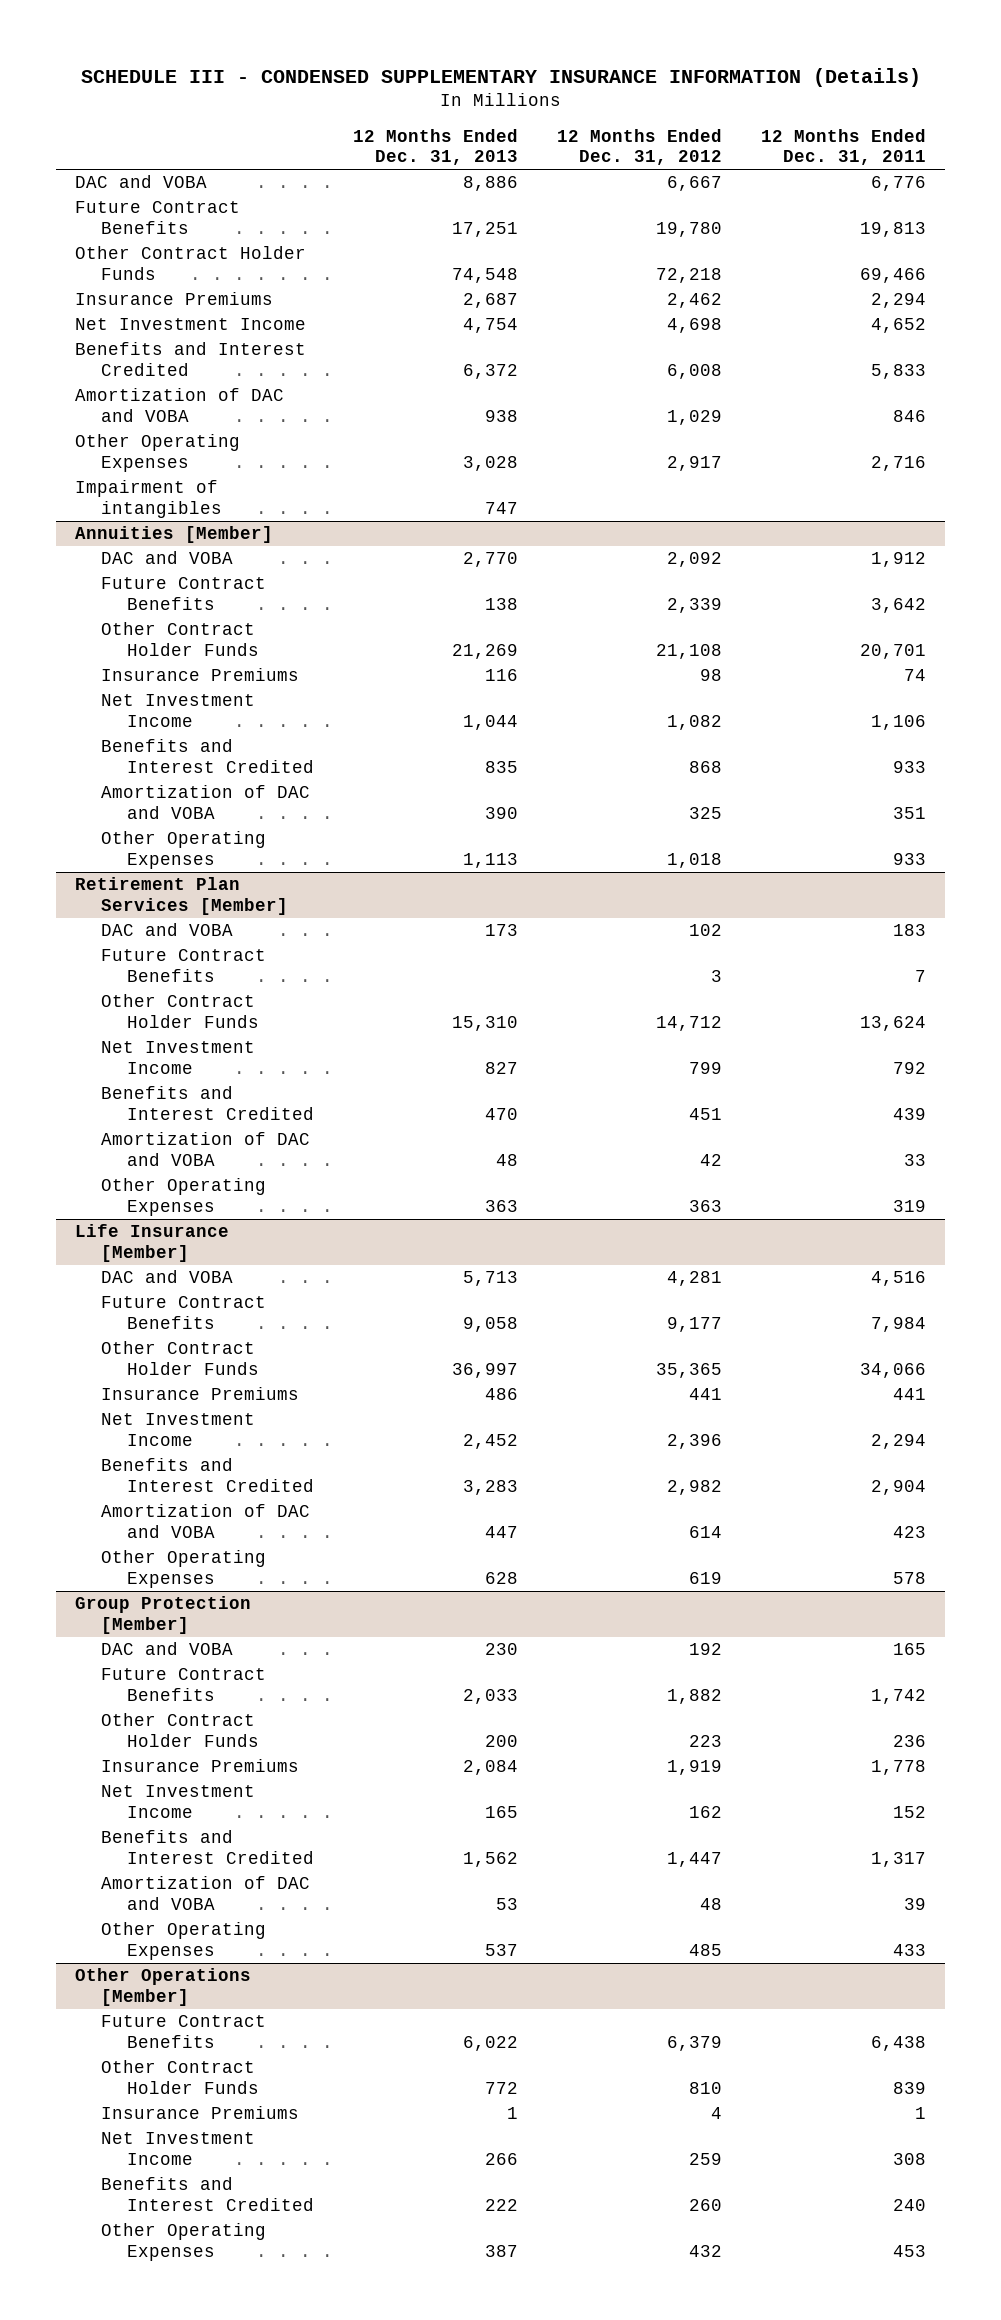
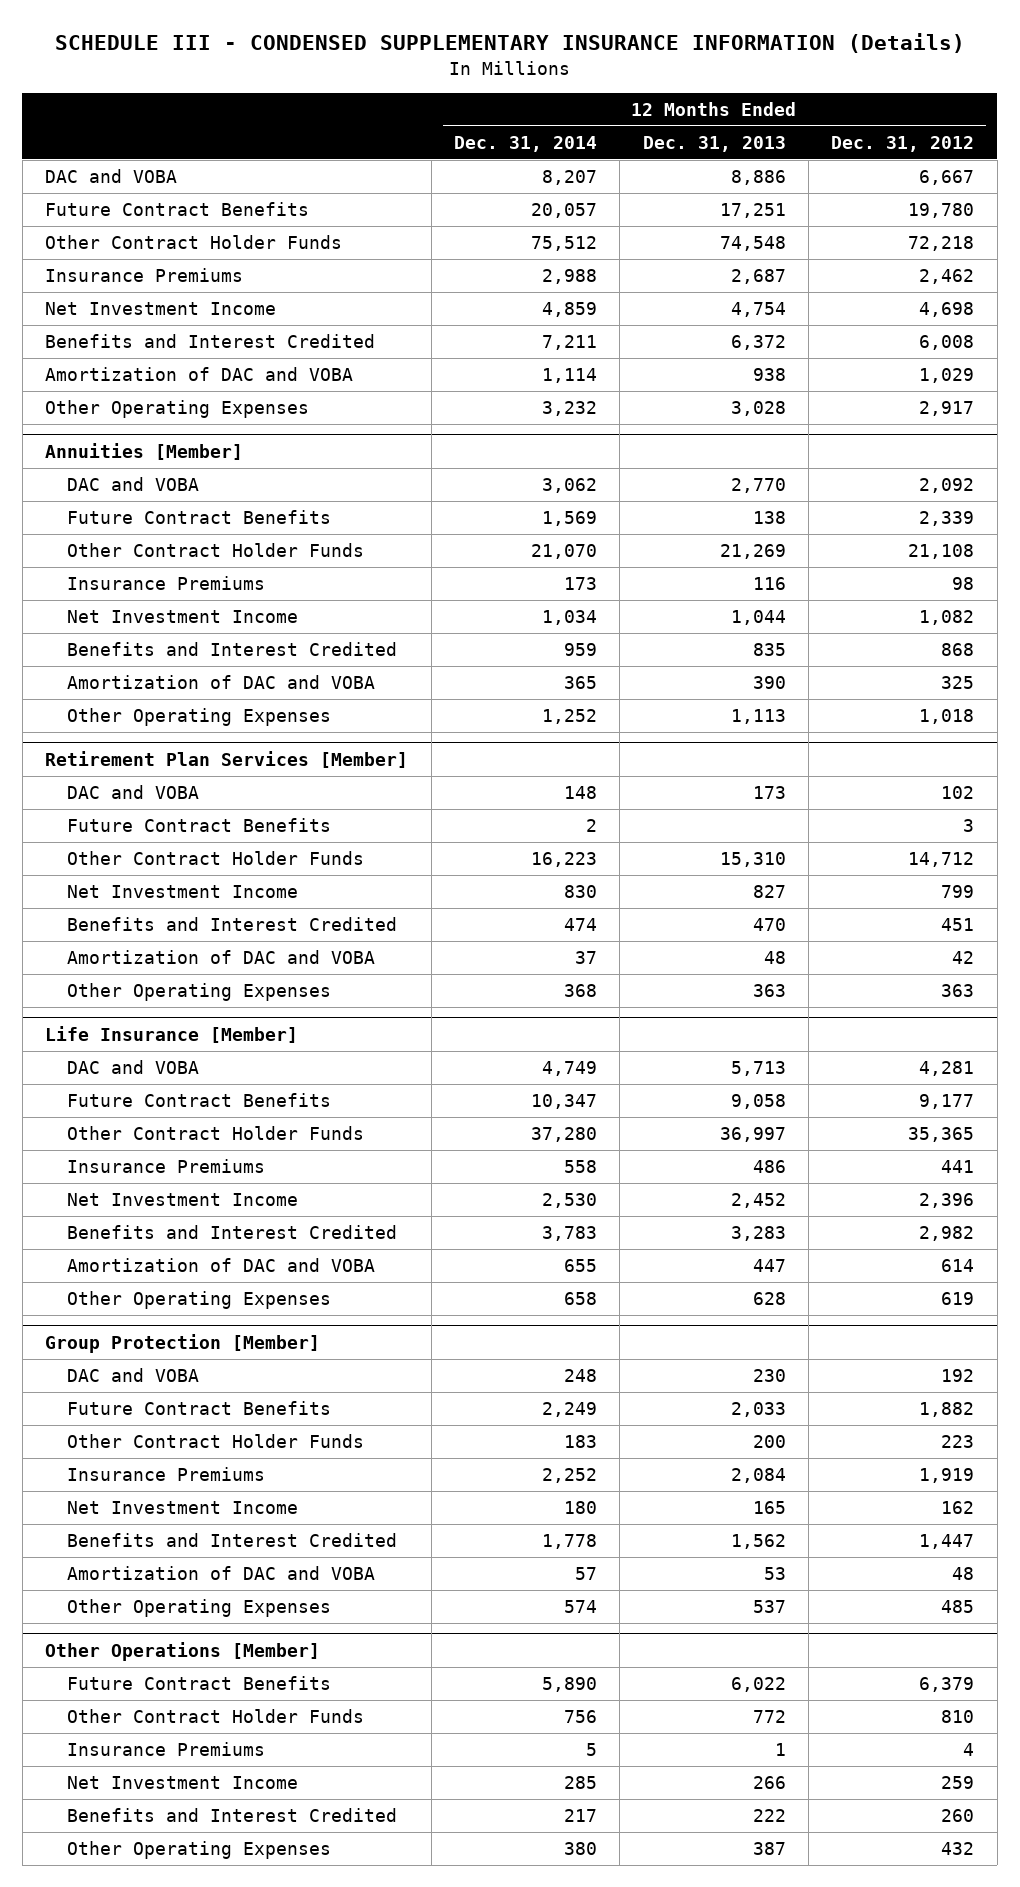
[760,129,926,166] 12 Months Ended Dec. 31, 2011 -> none
none -> [453,135,597,152] Dec. 31, 2014
[75,480,222,518] Impairment of intangibles -> none

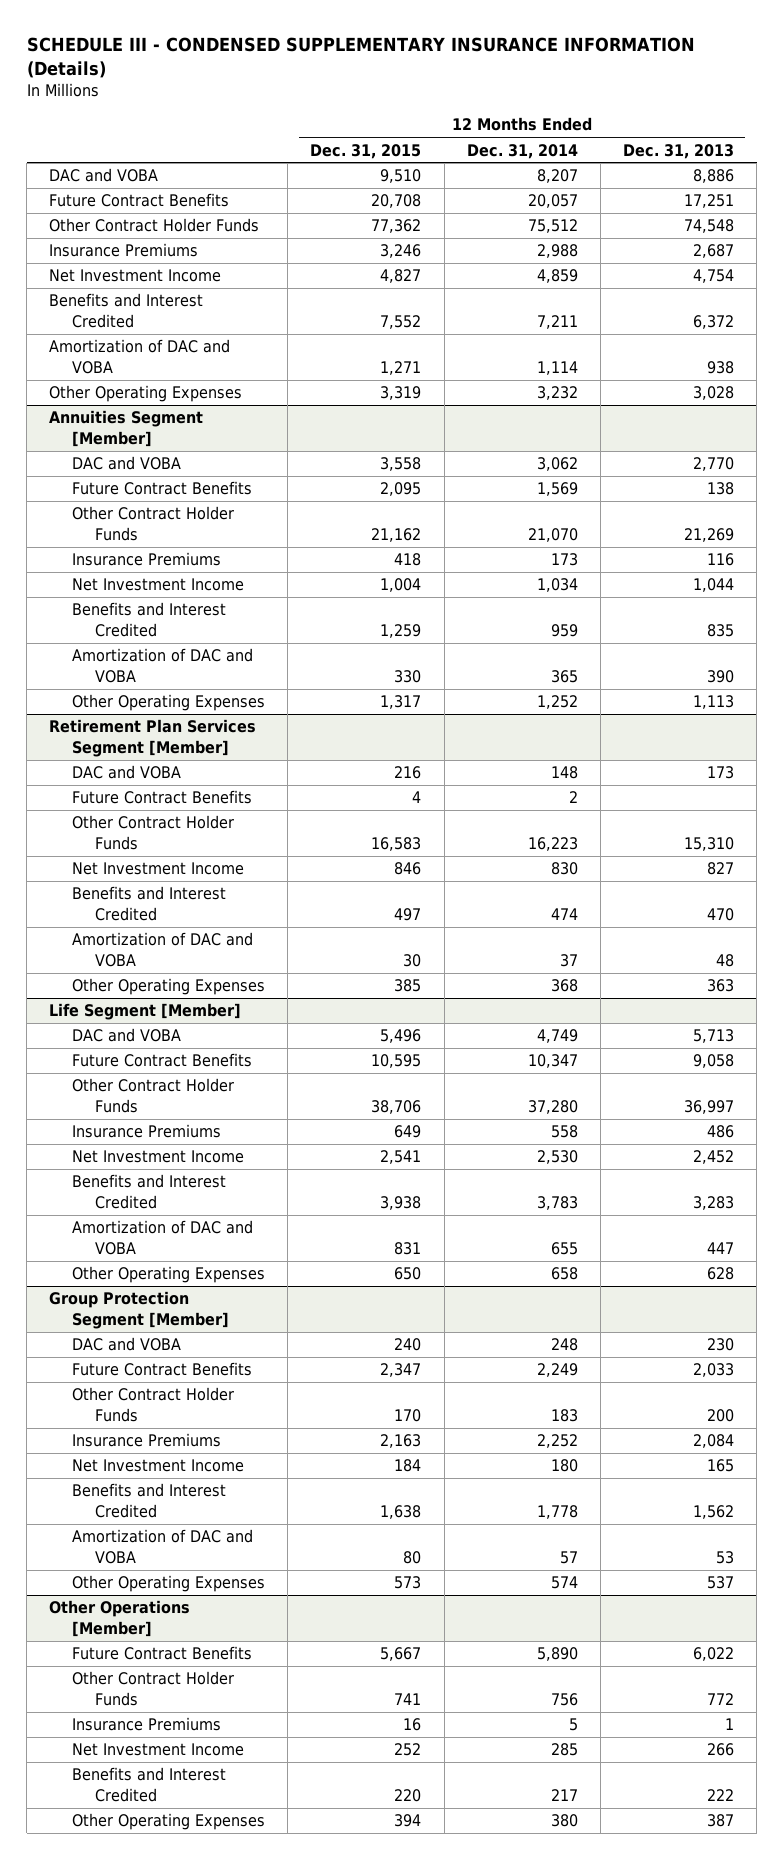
[831,135,975,152] Dec. 31, 2012 -> none
none -> [310,143,422,159] Dec. 31, 2015
[45,443,244,461] Annuities [Member] -> [49,410,204,447] Annuities Segment [Member]
[45,751,409,769] Retirement Plan Services [Member] -> [49,719,257,757] Retirement Plan Services Segment [Member]
[45,1026,299,1044] Life Insurance [Member] -> [49,1003,242,1021] Life Segment [Member]
[45,1334,321,1354] Group Protection [Member] -> [49,1291,230,1329] Group Protection Segment [Member]

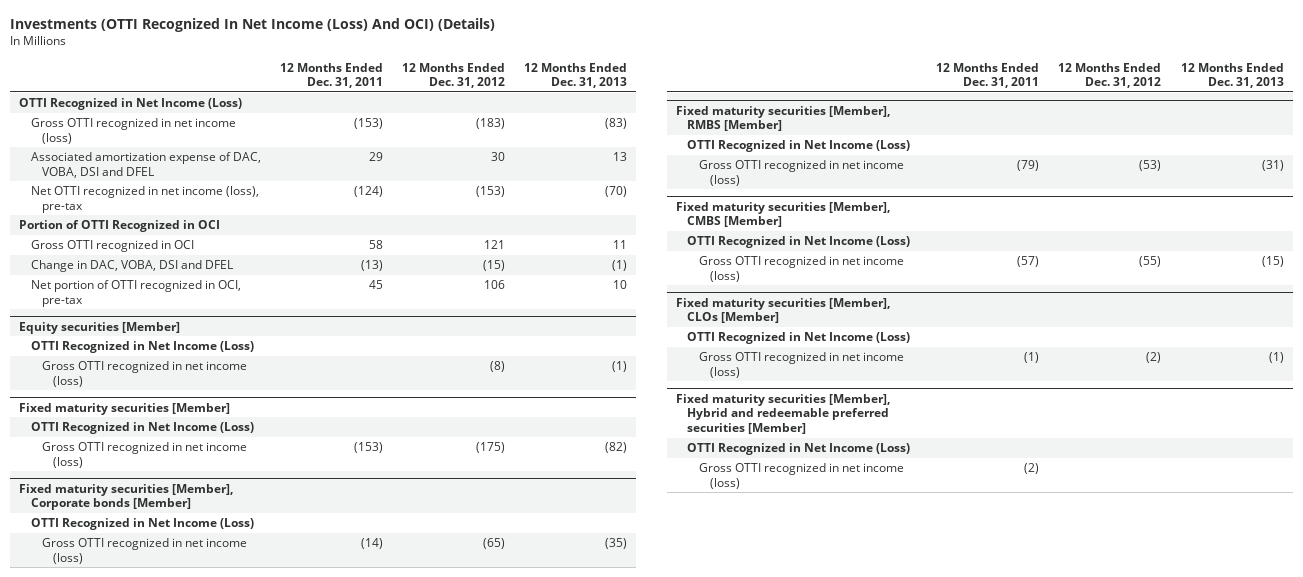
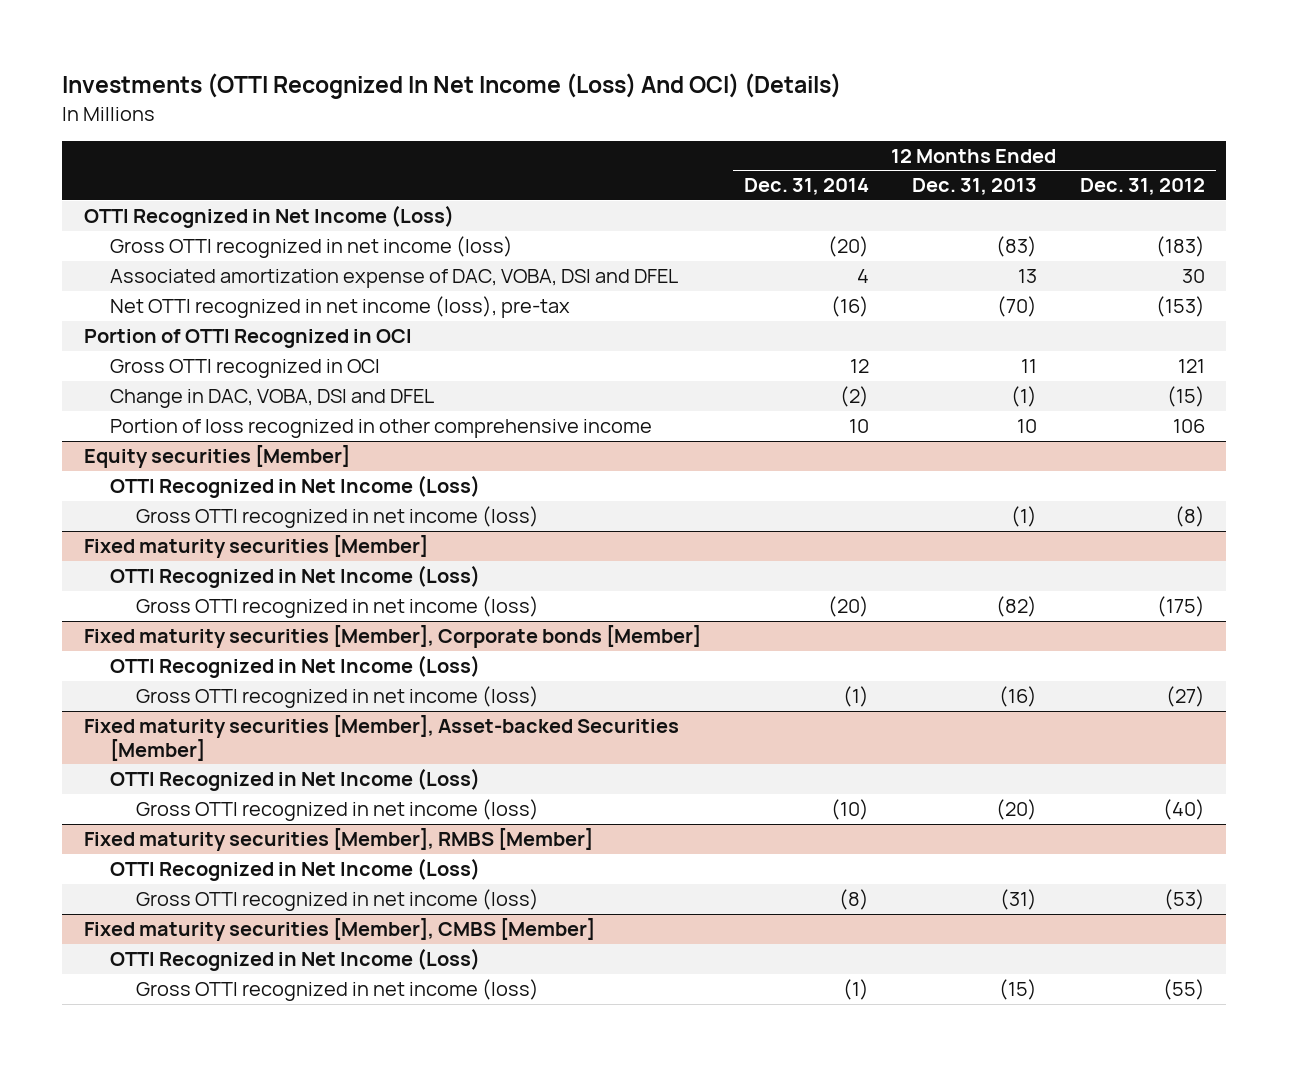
[279,62,383,89] 12 Months Ended Dec. 31, 2011 -> none
none -> [743,178,869,196] Dec. 31, 2014
[30,280,241,307] Net portion of OTTI recognized in OCI, pre-tax -> [109,419,652,439] Portion of loss recognized in other comprehensive income
[482,538,505,550] (65) -> [1165,686,1205,708] (27)
[604,538,627,550] (35) -> [998,686,1037,708] (16)
none -> [83,715,679,761] Fixed maturity securities [Member], Asset-backed Securities [Member]
none -> [109,768,480,792] OTTI Recognized in Net Income (Loss)
none -> [135,799,539,822] Gross OTTI recognized in net income (loss)
[676,297,891,324] Fixed maturity securities [Member], CLOs [Member] -> none
[687,332,911,345] OTTI Recognized in Net Income (Loss) -> none
[698,352,904,378] Gross OTTI recognized in net income (loss) -> none
[676,393,891,435] Fixed maturity securities [Member], Hybrid and redeemable preferred securities [Member] -> none
[687,443,911,456] OTTI Recognized in Net Income (Loss) -> none
[698,463,904,489] Gross OTTI recognized in net income (loss) -> none

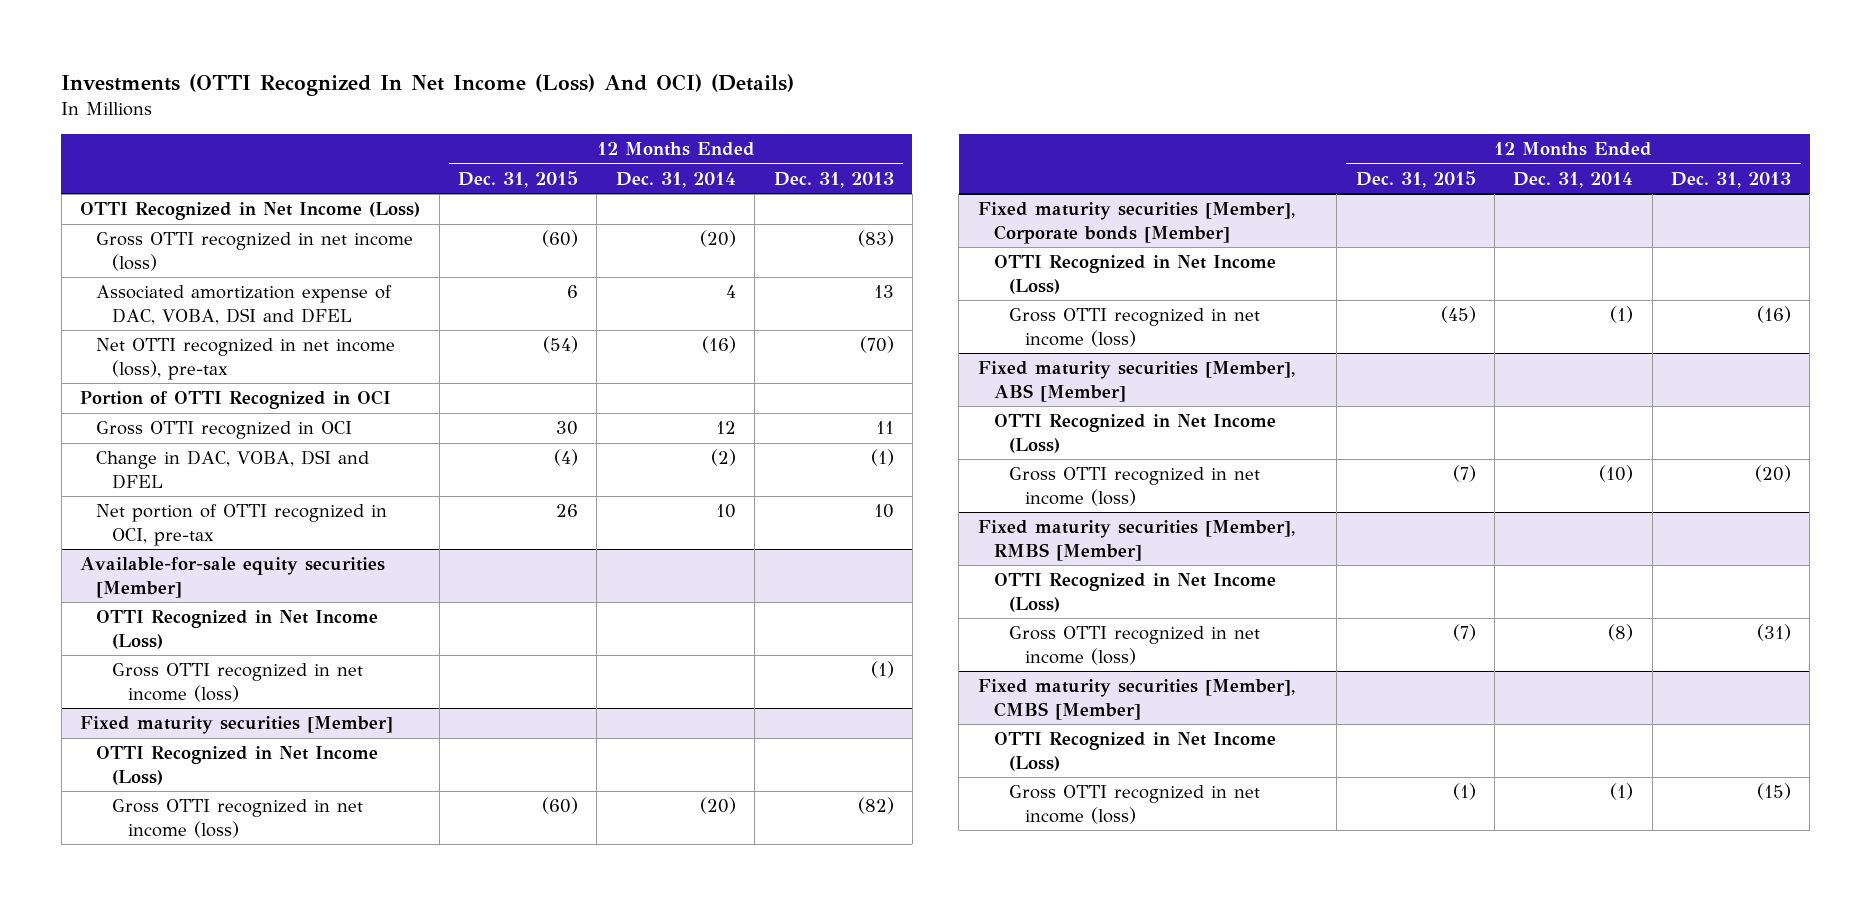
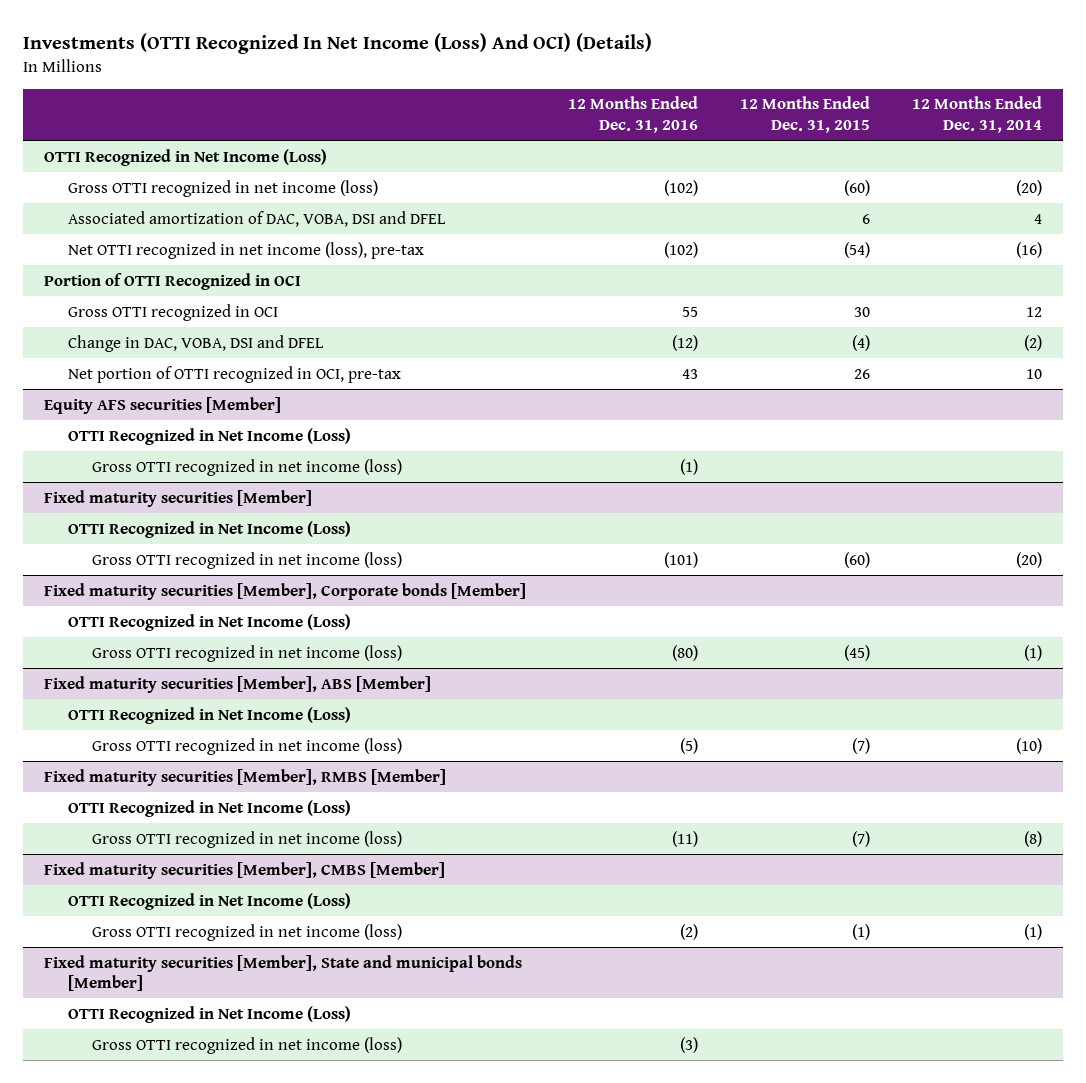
[773,171,894,188] Dec. 31, 2013 -> none
none -> [567,96,698,133] 12 Months Ended Dec. 31, 2016
[96,285,393,325] Associated amortization expense of DAC, VOBA, DSI and DFEL -> [67,210,446,227] Associated amortization of DAC, VOBA, DSI and DFEL
[80,557,386,598] Available-for-sale equity securities [Member] -> [43,396,281,414] Equity AFS securities [Member]
none -> [43,954,522,992] Fixed maturity securities [Member], State and municipal bonds [Member]
none -> [67,1005,351,1023] OTTI Recognized in Net Income (Loss)
none -> [92,1036,403,1054] Gross OTTI recognized in net income (loss)

